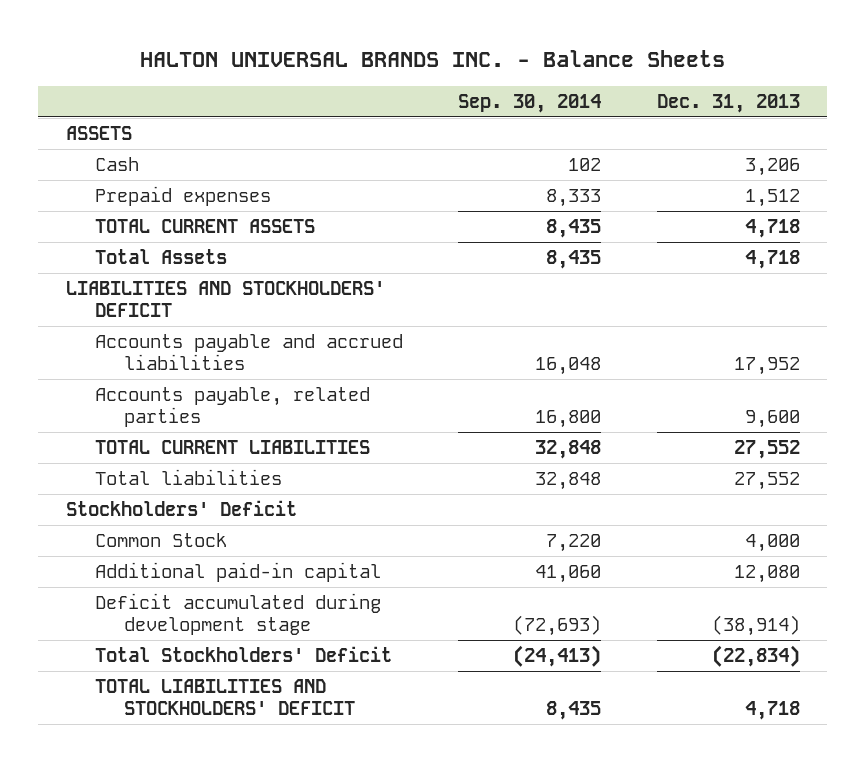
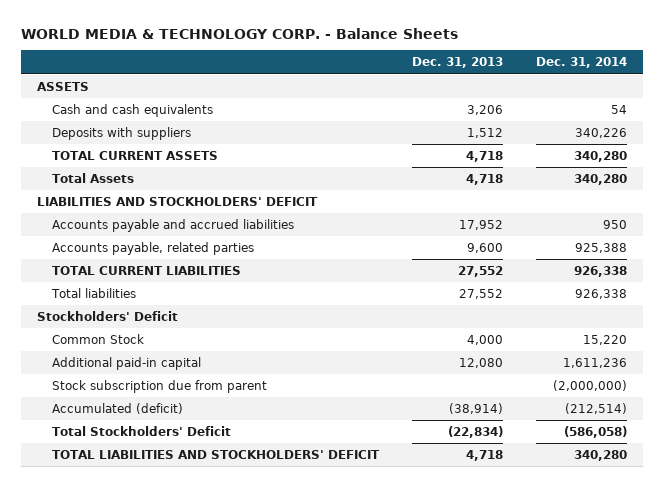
[139,50,725,68] HALTON UNIVERSAL BRANDS INC. - Balance Sheets -> [20,27,458,39] WORLD MEDIA & TECHNOLOGY CORP. - Balance Sheets
[458,93,602,113] Sep. 30, 2014 -> none
none -> [535,57,627,69] Dec. 31, 2014
[94,157,139,172] Cash -> [52,103,214,117] Cash and cash equivalents
[94,186,271,207] Prepaid expenses -> [52,126,192,140] Deposits with suppliers
none -> [52,379,268,393] Stock subscription due from parent
[94,593,381,635] Deficit accumulated during development stage -> [52,402,184,414] Accumulated (deficit)

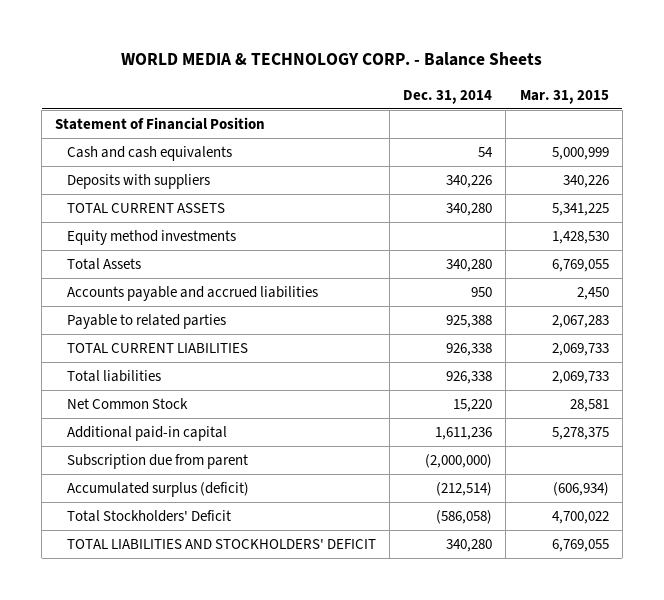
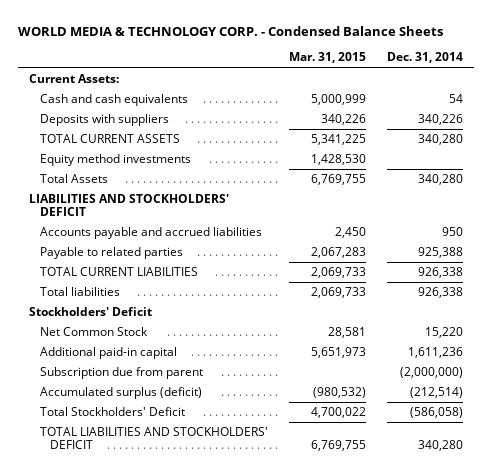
[120,52,542,67] WORLD MEDIA & TECHNOLOGY CORP. - Balance Sheets -> [18,25,444,36] WORLD MEDIA & TECHNOLOGY CORP. - Condensed Balance Sheets
[55,117,266,131] Statement of Financial Position -> none
none -> [28,74,119,84] Current Assets:
[551,259,609,273] 6,769,055 -> [310,174,366,186] 6,769,755
none -> [28,194,229,217] LIABILITIES AND STOCKHOLDERS' DEFICIT
none -> [28,307,152,317] Stockholders' Deficit
[551,427,609,441] 5,278,375 -> [310,347,366,359] 5,651,973
[552,482,609,497] (606,934) -> [312,387,366,399] (980,532)
[551,539,609,553] 6,769,055 -> [310,440,366,452] 6,769,755

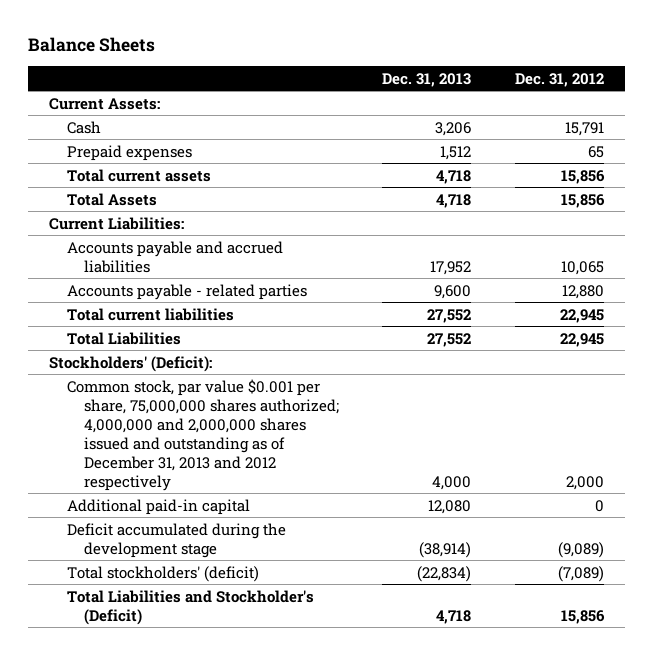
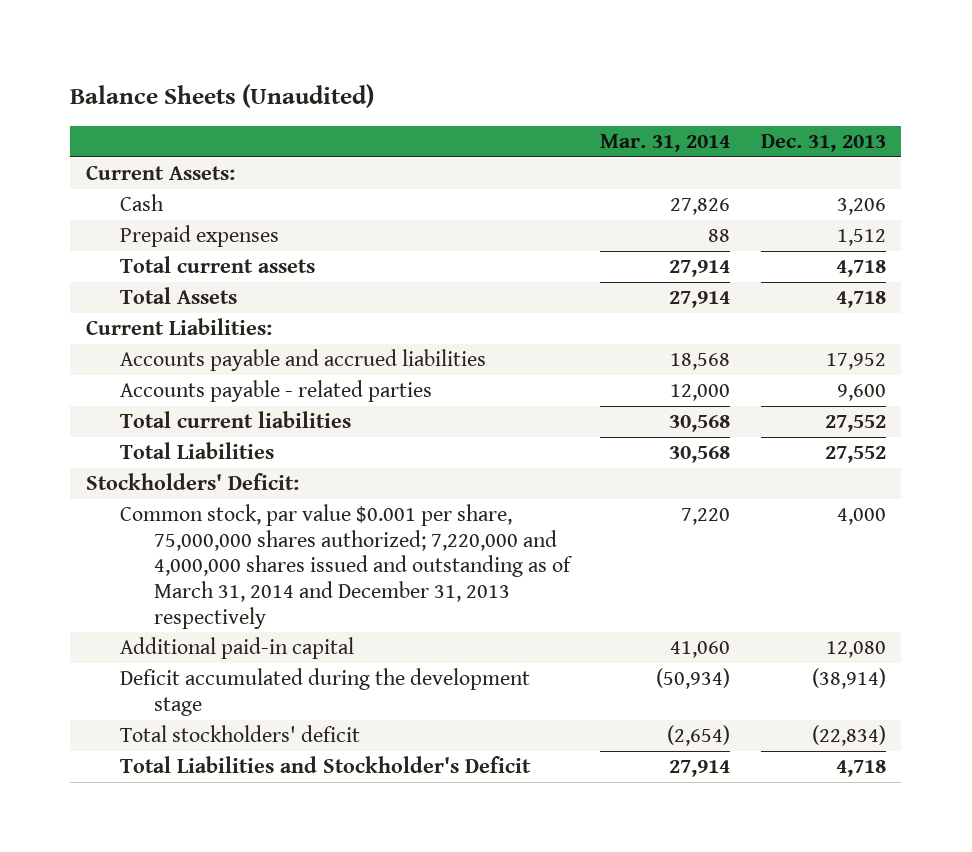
[27,36,155,52] Balance Sheets -> [70,83,375,108] Balance Sheets (Unaudited)
[514,72,604,87] Dec. 31, 2012 -> none
none -> [600,133,731,152] Mar. 31, 2014
[49,355,213,372] Stockholders' (Deficit): -> [85,473,299,491] Stockholders' Deficit:
[66,378,339,491] Common stock, par value $0.001 per share, 75,000,000 shares authorized; 4,000,000 and 2,000,000 shares issued and outstanding as of December 31, 2013 and 2012 respectively -> [119,504,573,629] Common stock, par value $0.001 per share, 75,000,000 shares authorized; 7,220,000 and 4,000,000 shares issued and outstanding as of March 31, 2014 and December 31, 2013 respectively
[66,565,259,582] Total stockholders' (deficit) -> [119,725,360,743] Total stockholders' deficit
[66,589,314,625] Total Liabilities and Stockholder's (Deficit) -> [119,756,531,774] Total Liabilities and Stockholder's Deficit

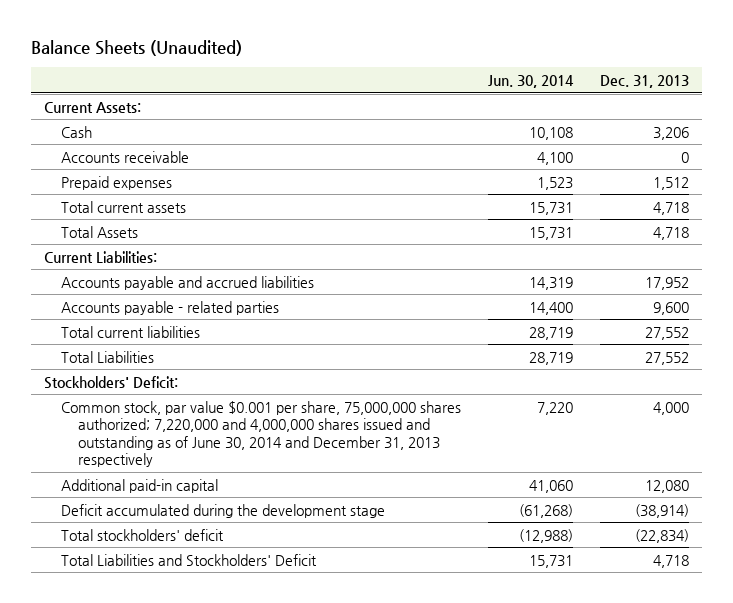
[600,133,731,152] Mar. 31, 2014 -> none
none -> [487,74,574,88] Jun. 30, 2014
none -> [60,150,189,163] Accounts receivable
[119,504,573,629] Common stock, par value $0.001 per share, 75,000,000 shares authorized; 7,220,000 and 4,000,000 shares issued and outstanding as of March 31, 2014 and December 31, 2013 respectively -> [60,400,461,467] Common stock, par value $0.001 per share, 75,000,000 shares authorized; 7,220,000 and 4,000,000 shares issued and outstanding as of June 30, 2014 and December 31, 2013 respectively
[119,756,531,774] Total Liabilities and Stockholder's Deficit -> [60,553,317,566] Total Liabilities and Stockholders' Deficit

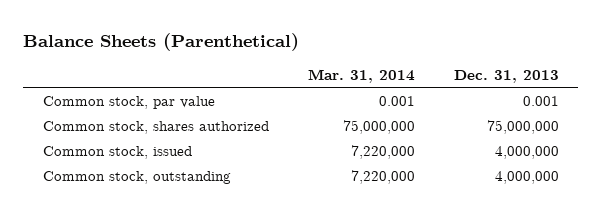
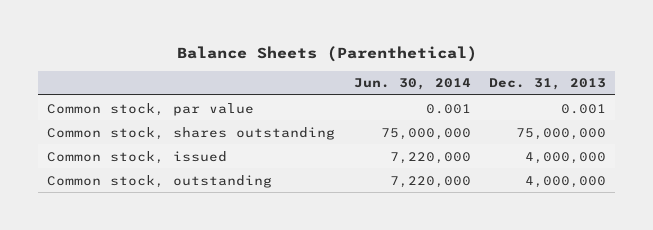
[307,68,415,83] Mar. 31, 2014 -> none
none -> [353,78,471,91] Jun. 30, 2014
[42,120,269,134] Common stock, shares authorized -> [47,126,336,140] Common stock, shares outstanding

